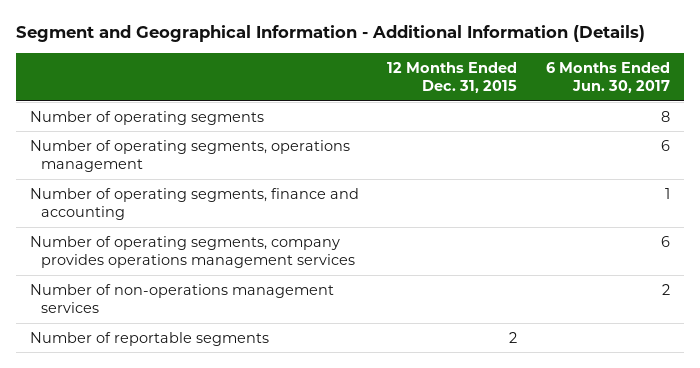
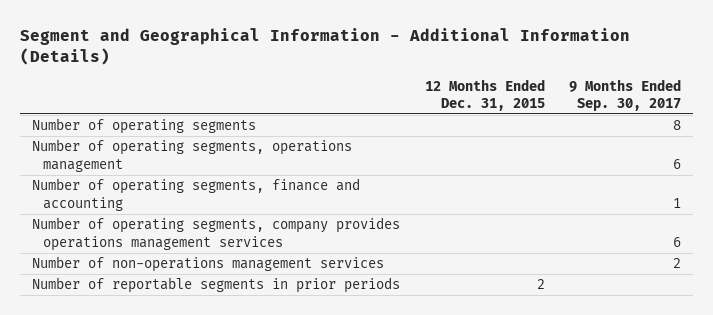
[545,61,670,93] 6 Months Ended Jun. 30, 2017 -> none
none -> [569,78,682,112] 9 Months Ended Sep. 30, 2017
[30,331,270,346] Number of reportable segments -> [32,277,401,294] Number of reportable segments in prior periods

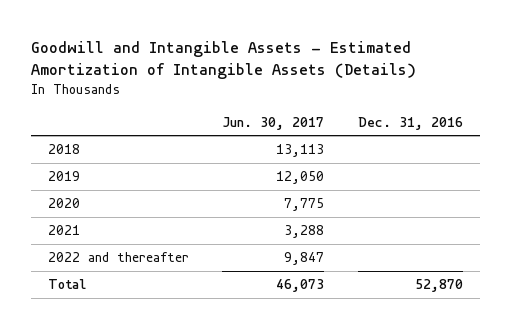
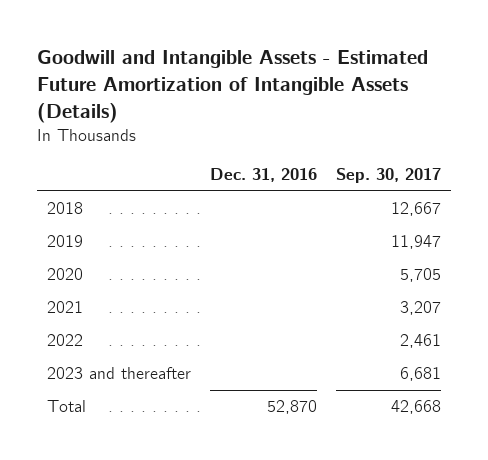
[31,41,417,79] Goodwill and Intangible Assets - Estimated Amortization of Intangible Assets (Details) -> [37,50,429,123] Goodwill and Intangible Assets - Estimated Future Amortization of Intangible Assets (Details)
[222,116,325,130] Jun. 30, 2017 -> none
none -> [336,168,442,184] Sep. 30, 2017
[47,252,189,263] 2022 and thereafter -> [46,334,83,347] 2022
none -> [46,367,191,380] 2023 and thereafter

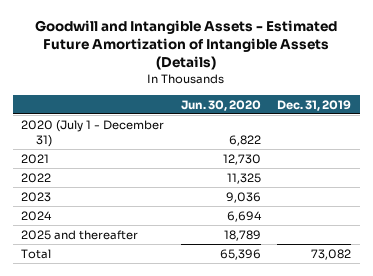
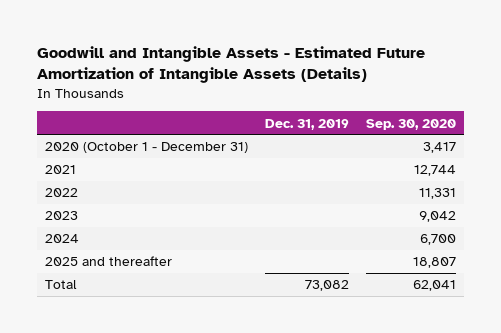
[180,99,261,111] Jun. 30, 2020 -> none
none -> [365,118,456,130] Sep. 30, 2020
[21,119,165,147] 2020 (July 1 - December 31) -> [45,142,249,154] 2020 (October 1 - December 31)

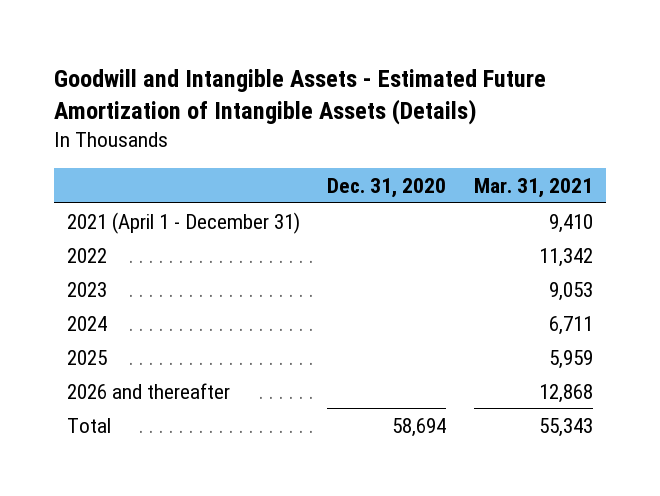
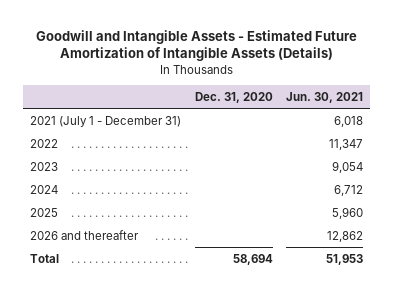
[473,177,593,198] Mar. 31, 2021 -> none
none -> [286,91,364,103] Jun. 30, 2021
[67,211,301,234] 2021 (April 1 - December 31) -> [30,115,182,127] 2021 (July 1 - December 31)

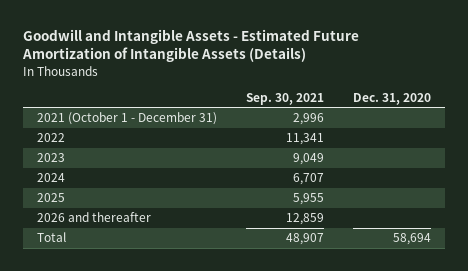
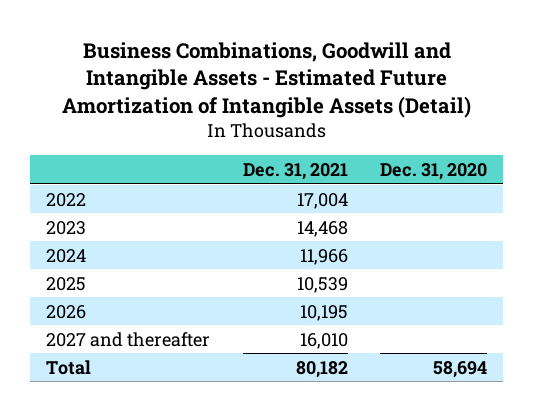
[21,28,359,63] Goodwill and Intangible Assets - Estimated Future Amortization of Intangible Assets (Details) -> [61,41,471,119] Business Combinations, Goodwill and Intangible Assets - Estimated Future Amortization of Intangible Assets (Detail)
[245,92,324,105] Sep. 30, 2021 -> none
none -> [242,162,348,180] Dec. 31, 2021
[36,112,217,126] 2021 (October 1 - December 31) -> none
[36,212,151,223] 2026 and thereafter -> [46,304,87,319] 2026
none -> [46,331,211,347] 2027 and thereafter

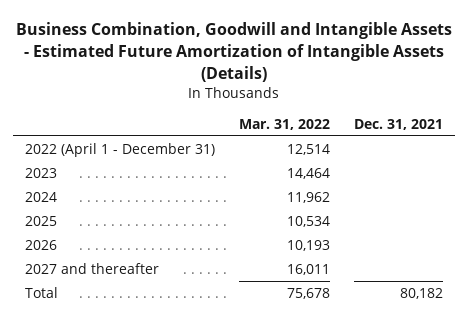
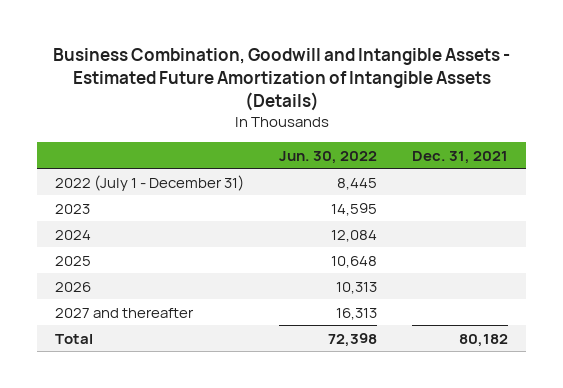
[238,118,330,130] Mar. 31, 2022 -> none
none -> [279,150,378,164] Jun. 30, 2022
[24,143,215,158] 2022 (April 1 - December 31) -> [54,174,244,191] 2022 (July 1 - December 31)

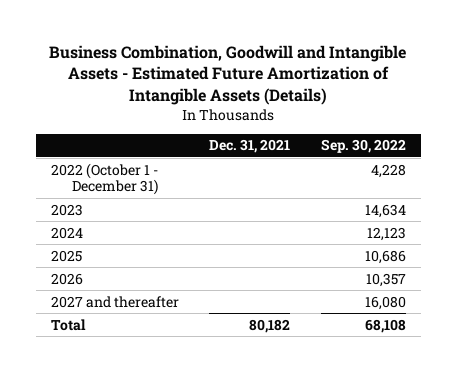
[279,150,378,164] Jun. 30, 2022 -> none
none -> [320,139,406,154] Sep. 30, 2022
[54,174,244,191] 2022 (July 1 - December 31) -> [51,162,159,196] 2022 (October 1 - December 31)

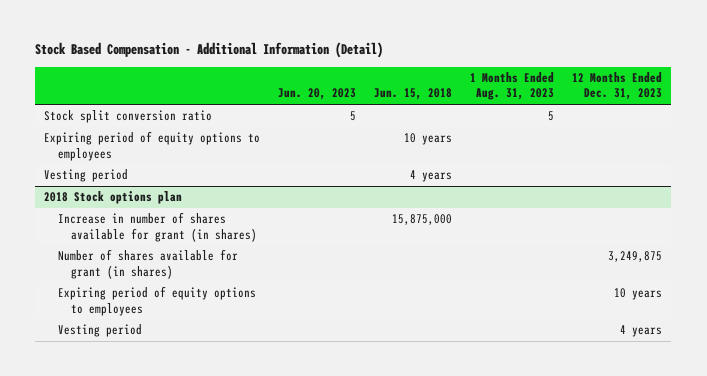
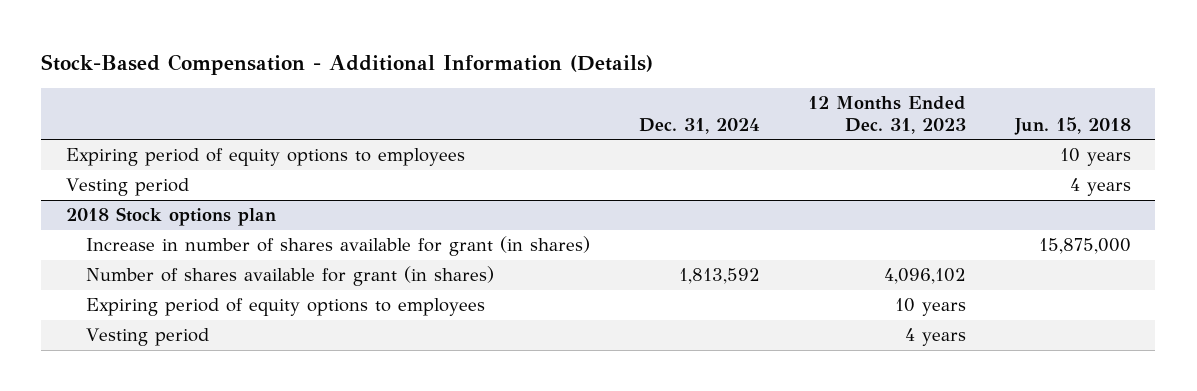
[35,42,384,59] Stock Based Compensation - Additional Information (Detail) -> [41,53,654,75] Stock-Based Compensation - Additional Information (Details)
[278,88,357,101] Jun. 20, 2023 -> none
[470,72,555,101] 1 Months Ended Aug. 31, 2023 -> none
none -> [638,117,760,134] Dec. 31, 2024
[44,110,213,124] Stock split conversion ratio -> none
[608,251,663,263] 3,249,875 -> [884,268,967,285] 4,096,102

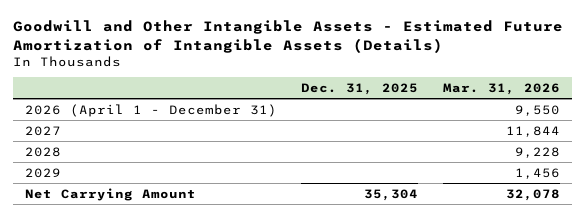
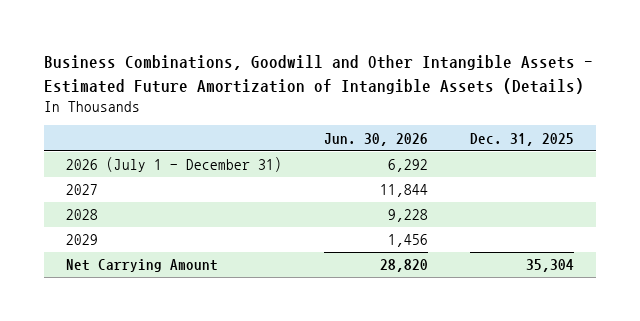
[13,20,564,53] Goodwill and Other Intangible Assets - Estimated Future Amortization of Intangible Assets (Details) -> [44,55,594,94] Business Combinations, Goodwill and Other Intangible Assets - Estimated Future Amortization of Intangible Assets (Details)
[442,82,560,95] Mar. 31, 2026 -> none
none -> [324,132,429,146] Jun. 30, 2026
[25,103,278,117] 2026 (April 1 - December 31) -> [65,157,282,173] 2026 (July 1 - December 31)

